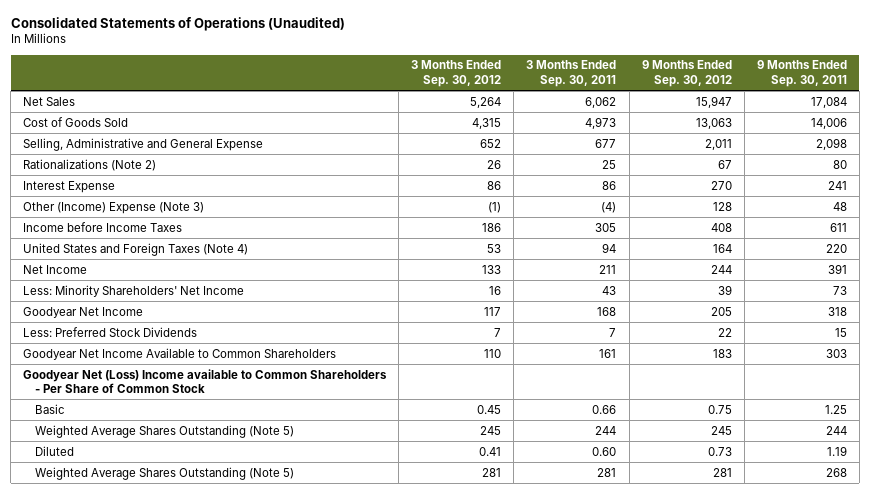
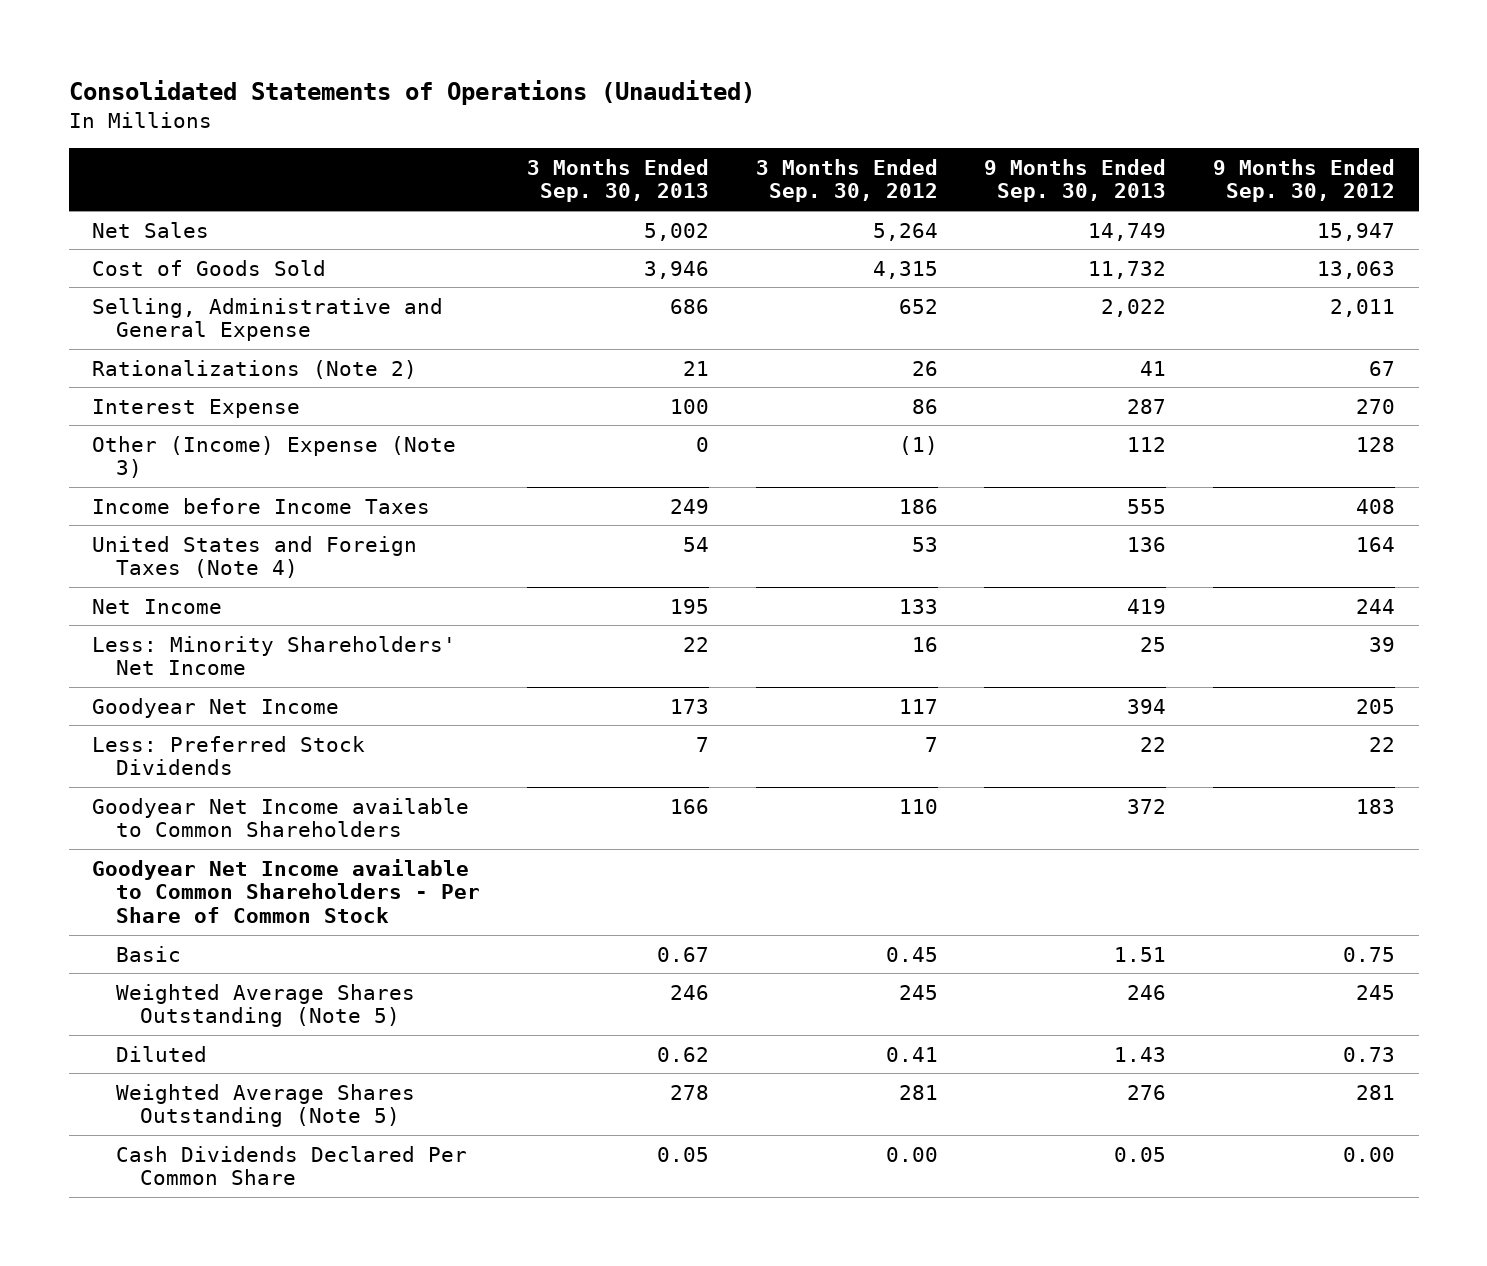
[526,60,617,87] 3 Months Ended Sep. 30, 2011 -> none
[756,60,847,87] 9 Months Ended Sep. 30, 2011 -> none
none -> [526,158,709,203] 3 Months Ended Sep. 30, 2013
none -> [984,158,1167,203] 9 Months Ended Sep. 30, 2013
[23,347,337,360] Goodyear Net Income Available to Common Shareholders -> [92,797,470,838] Goodyear Net Income available to Common Shareholders
[23,368,388,393] Goodyear Net (Loss) Income available to Common Shareholders - Per Share of Common Stock -> [92,858,480,924] Goodyear Net Income available to Common Shareholders - Per Share of Common Stock
none -> [115,1145,467,1186] Cash Dividends Declared Per Common Share

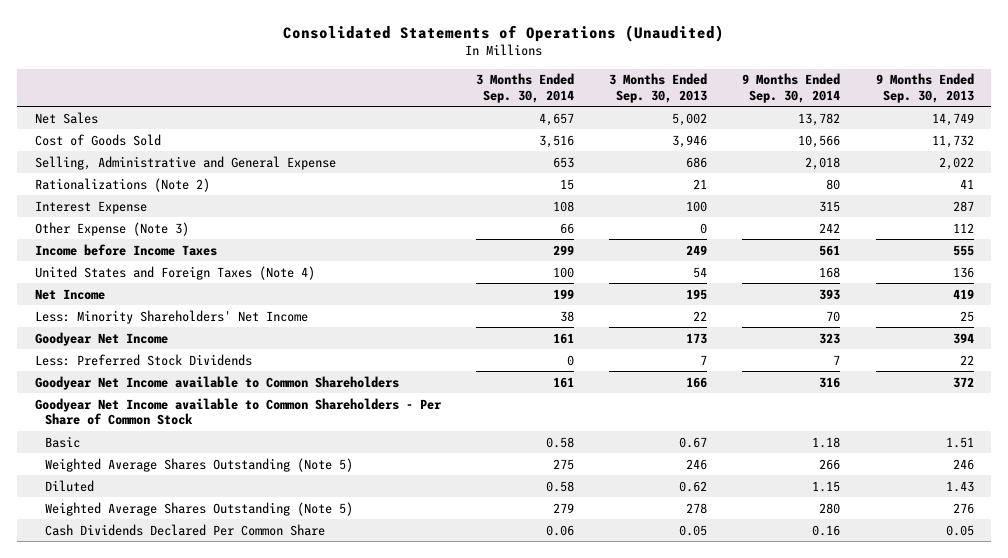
[755,158,938,203] 3 Months Ended Sep. 30, 2012 -> none
[1213,158,1396,203] 9 Months Ended Sep. 30, 2012 -> none
none -> [475,73,574,103] 3 Months Ended Sep. 30, 2014
none -> [742,73,841,103] 9 Months Ended Sep. 30, 2014
[92,435,457,479] Other (Income) Expense (Note 3) -> [34,221,189,236] Other Expense (Note 3)

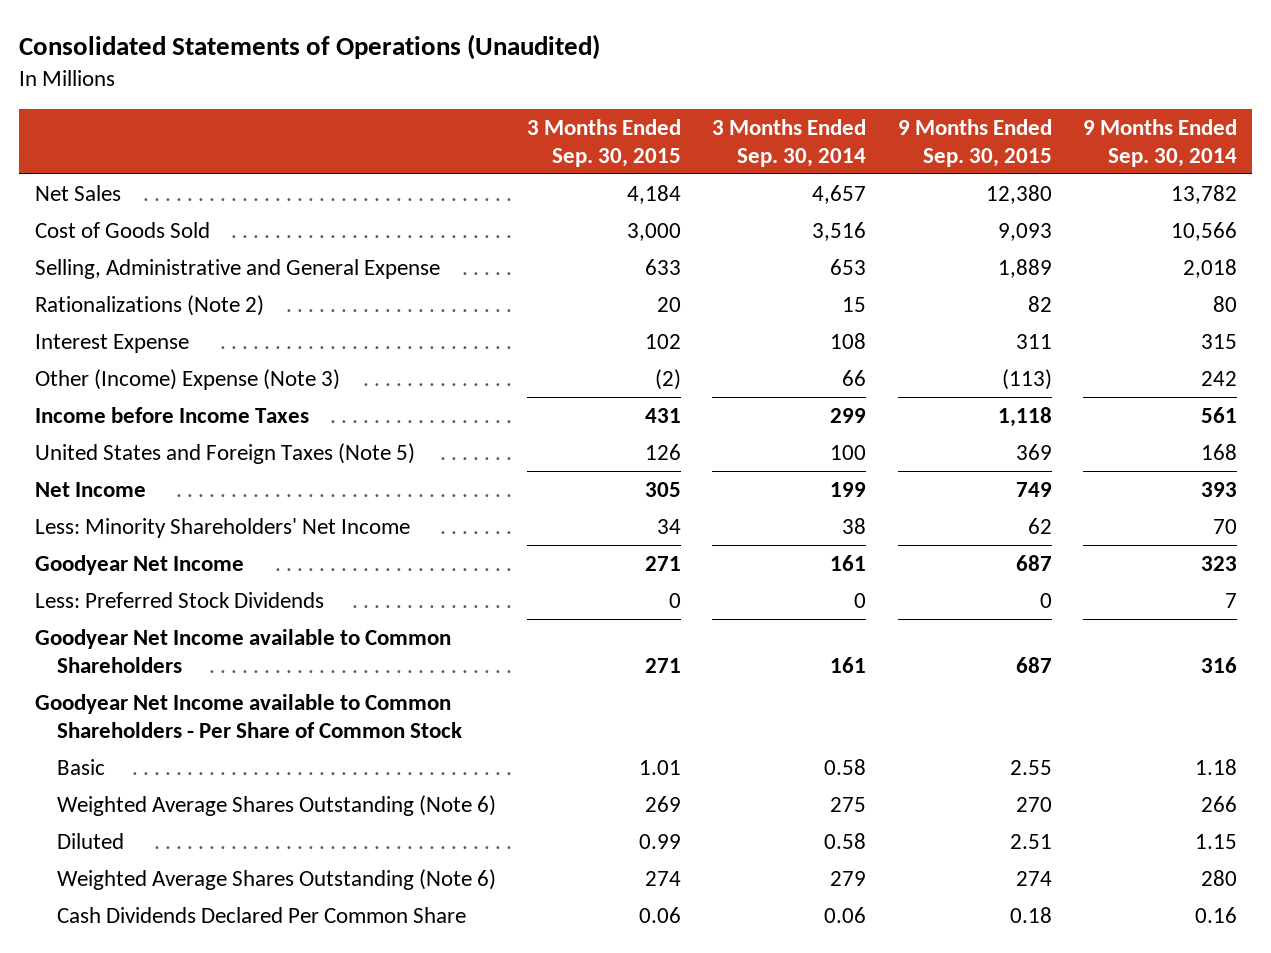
[609,73,708,103] 3 Months Ended Sep. 30, 2013 -> none
[875,73,974,103] 9 Months Ended Sep. 30, 2013 -> none
none -> [527,119,682,167] 3 Months Ended Sep. 30, 2015
none -> [897,119,1052,167] 9 Months Ended Sep. 30, 2015
[34,221,189,236] Other Expense (Note 3) -> [34,369,340,391] Other (Income) Expense (Note 3)
[34,265,315,280] United States and Foreign Taxes (Note 4) -> [34,443,415,465] United States and Foreign Taxes (Note 5)
[45,457,354,472] Weighted Average Shares Outstanding (Note 5) -> [56,795,496,817] Weighted Average Shares Outstanding (Note 6)
[45,501,354,516] Weighted Average Shares Outstanding (Note 5) -> [56,869,496,891] Weighted Average Shares Outstanding (Note 6)

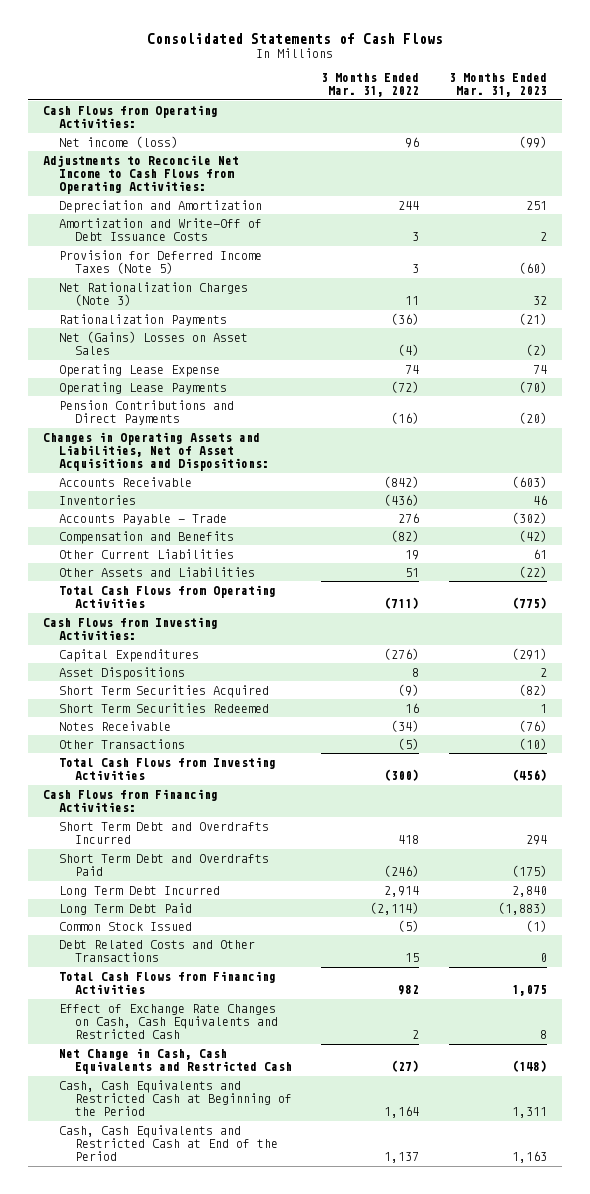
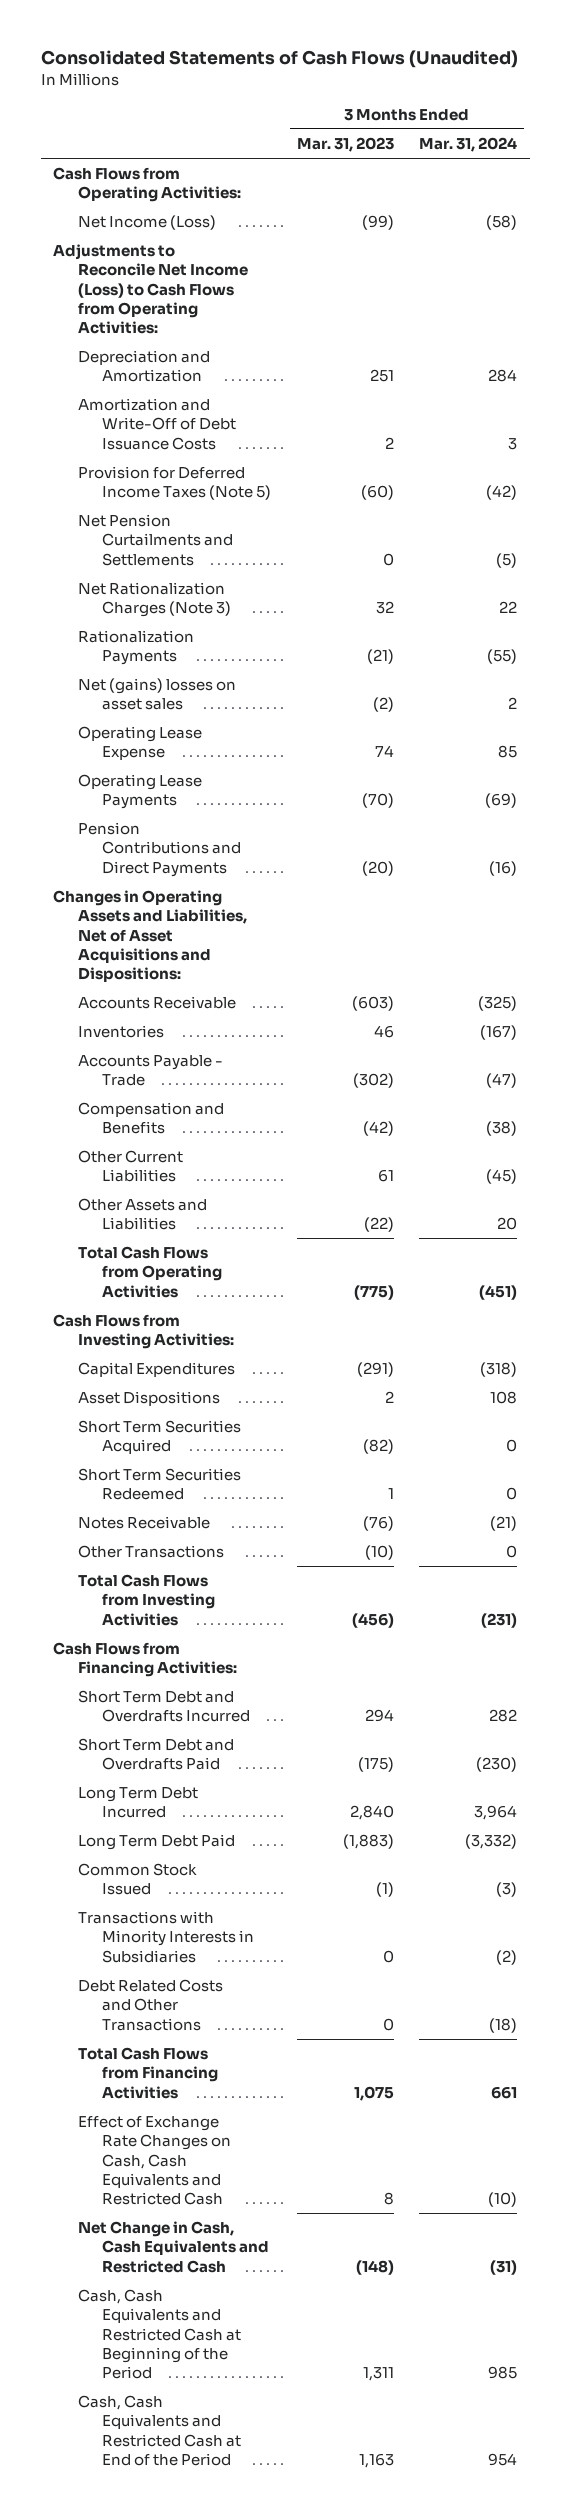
[147,33,444,45] Consolidated Statements of Cash Flows -> [40,50,518,69] Consolidated Statements of Cash Flows (Unaudited)
[321,72,420,98] 3 Months Ended Mar. 31, 2022 -> none
none -> [419,136,518,152] Mar. 31, 2024
[58,135,178,148] Net income (loss) -> [77,215,216,231] Net Income (Loss)
[43,154,240,195] Adjustments to Reconcile Net Income to Cash Flows from Operating Activities: -> [53,244,248,334] Adjustments to Reconcile Net Income (Loss) to Cash Flows from Operating Activities:
none -> [77,514,233,566] Net Pension Curtailments and Settlements
[58,330,248,356] Net (Gains) Losses on Asset Sales -> [77,678,236,711] Net (gains) losses on asset sales
none -> [77,1911,254,1963] Transactions with Minority Interests in Subsidiaries

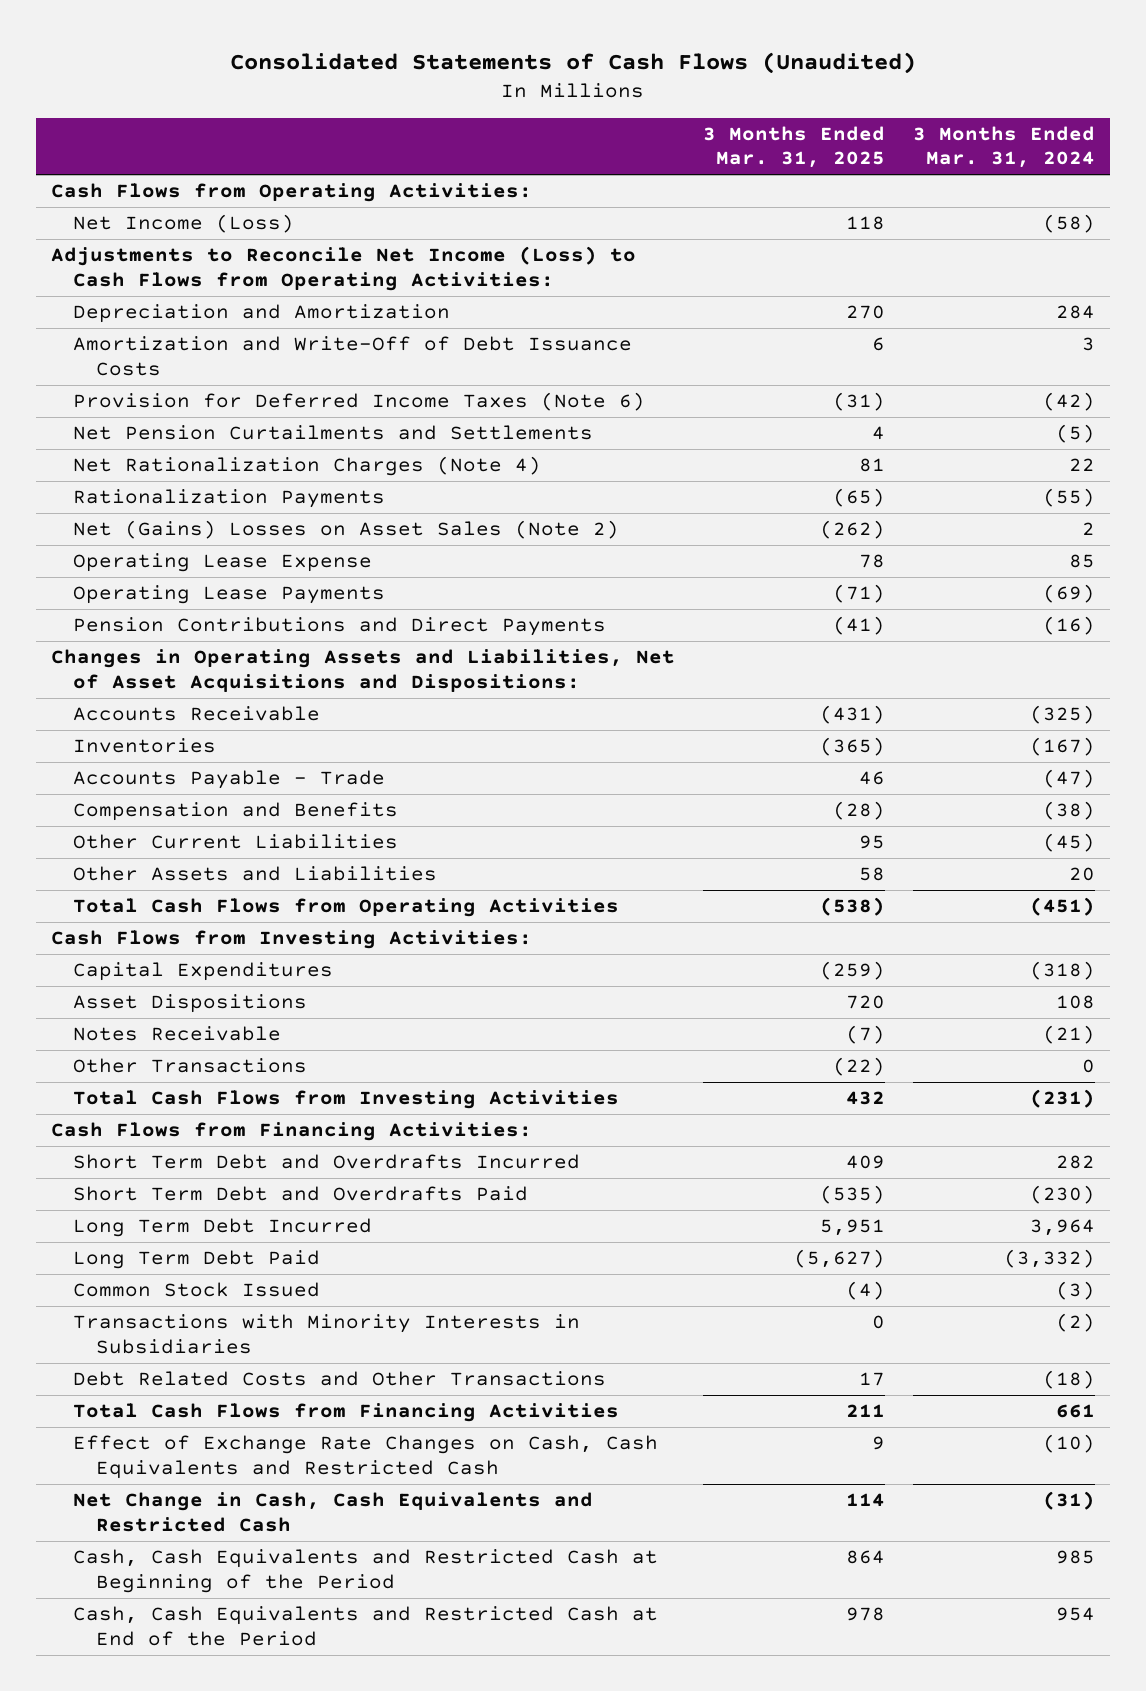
[296,136,394,152] Mar. 31, 2023 -> none
none -> [703,125,886,169] 3 Months Ended Mar. 31, 2025
[77,466,271,501] Provision for Deferred Income Taxes (Note 5) -> [73,392,646,412] Provision for Deferred Income Taxes (Note 6)
[77,582,231,618] Net Rationalization Charges (Note 3) -> [73,456,542,477] Net Rationalization Charges (Note 4)
[77,678,236,711] Net (gains) losses on asset sales -> [73,520,620,540] Net (Gains) Losses on Asset Sales (Note 2)
[77,1420,241,1455] Short Term Securities Acquired -> none
[77,1468,241,1501] Short Term Securities Redeemed -> none

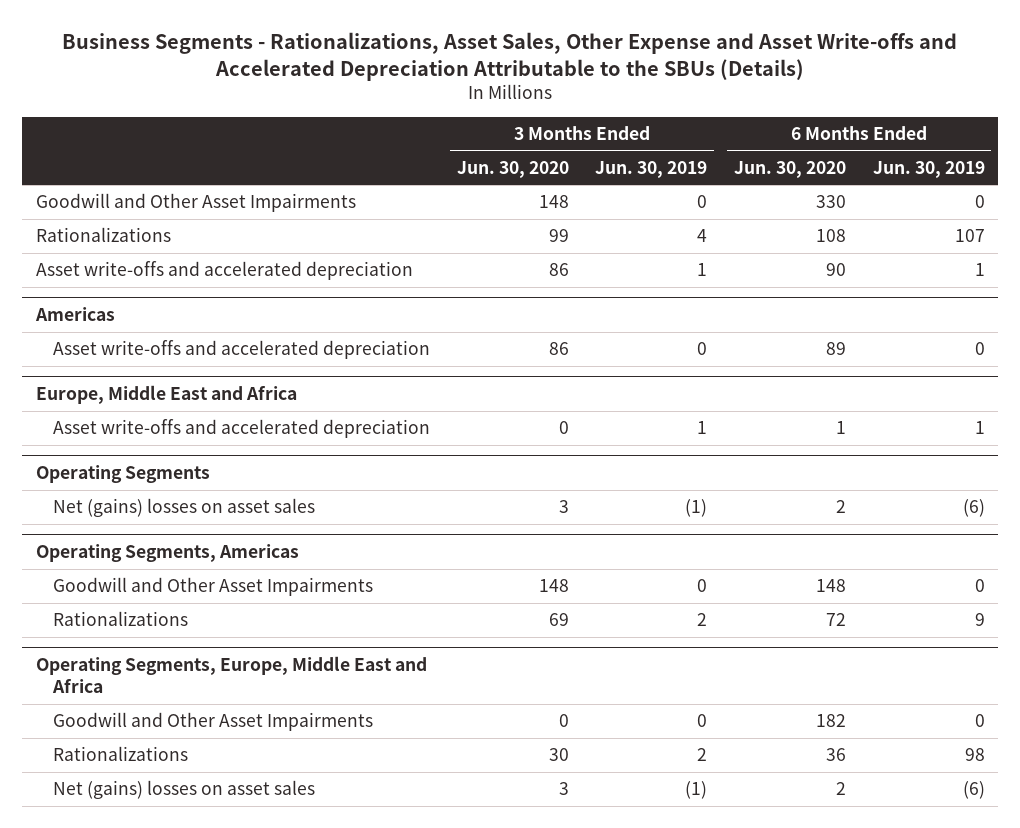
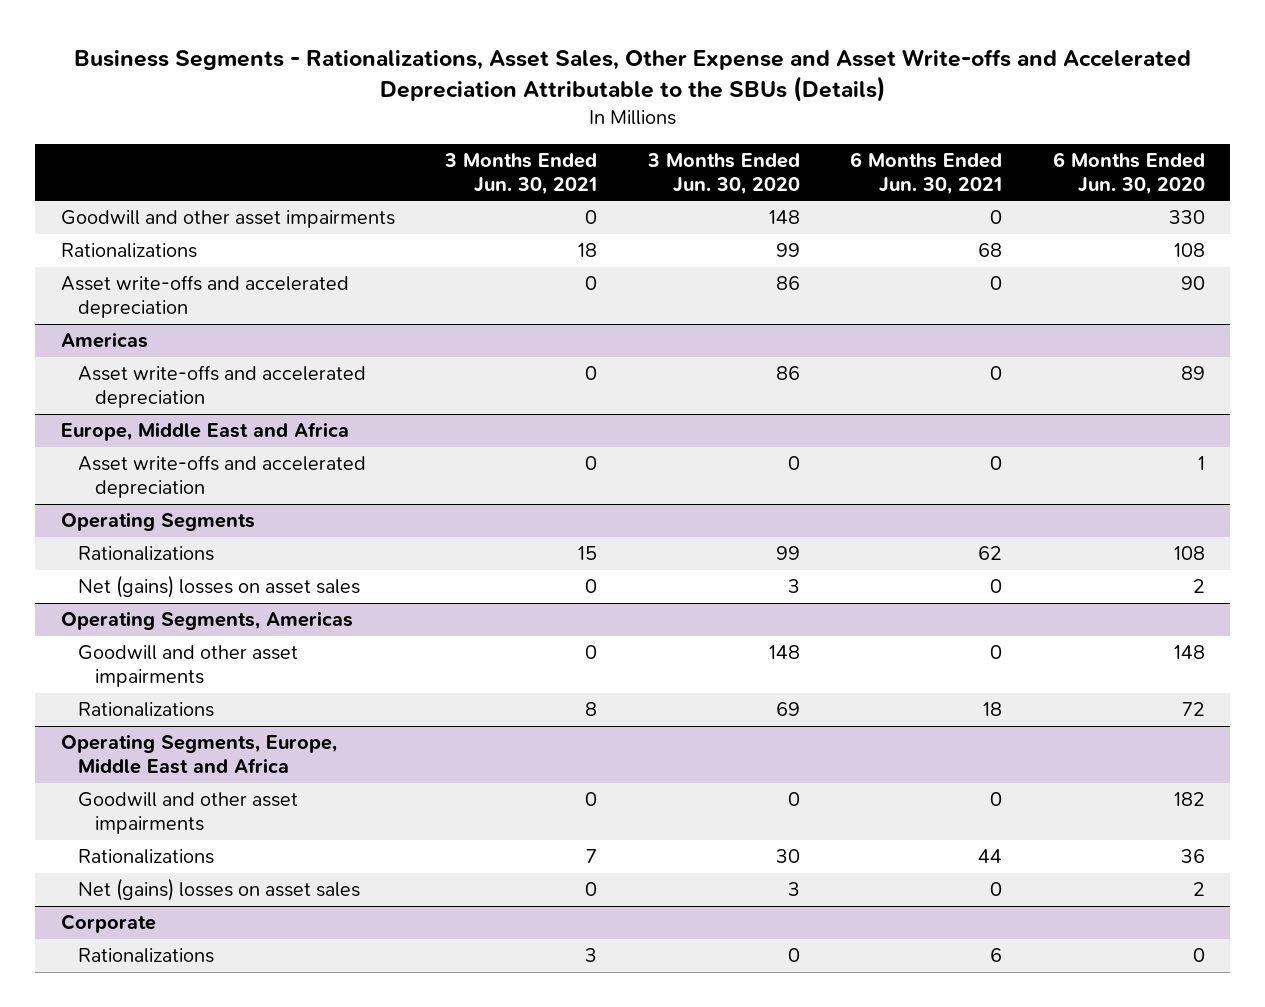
[595,160,708,178] Jun. 30, 2019 -> none
[872,160,985,178] Jun. 30, 2019 -> none
none -> [444,153,598,195] 3 Months Ended Jun. 30, 2021
none -> [850,152,1003,195] 6 Months Ended Jun. 30, 2021
[35,193,356,213] Goodwill and Other Asset Impairments -> [60,210,395,229] Goodwill and other asset impairments
none -> [77,546,214,562] Rationalizations
[52,577,373,597] Goodwill and Other Asset Impairments -> [77,645,298,687] Goodwill and other asset impairments
[52,712,373,732] Goodwill and Other Asset Impairments -> [77,792,298,834] Goodwill and other asset impairments
none -> [60,914,156,934] Corporate
none -> [77,948,214,964] Rationalizations

